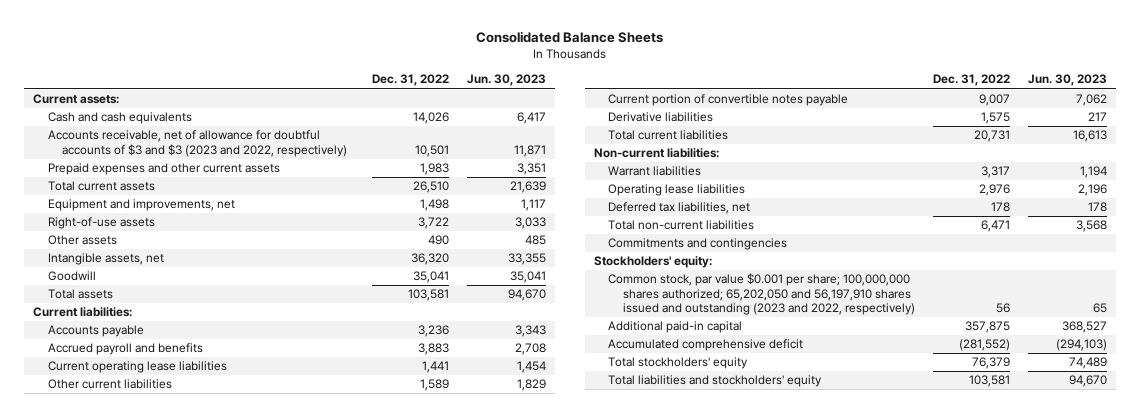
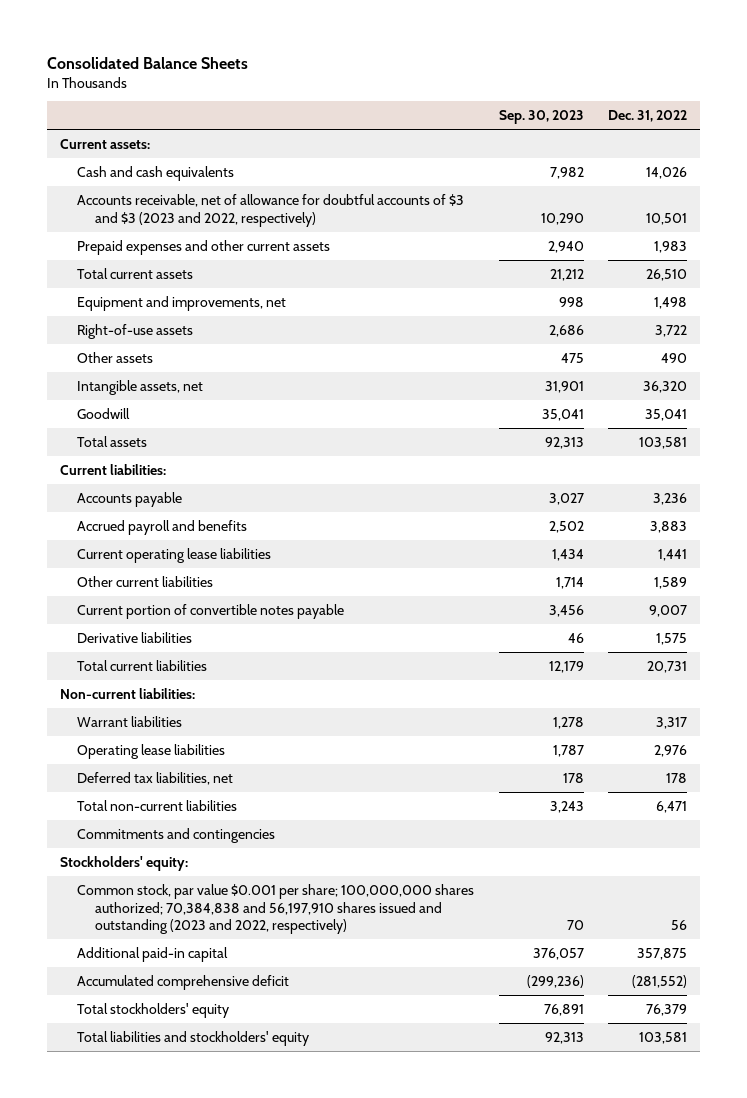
[467,74,547,87] Jun. 30, 2023 -> none
none -> [498,110,584,125] Sep. 30, 2023
[608,273,915,316] Common stock, par value $0.001 per share; 100,000,000 shares authorized; 65,202,050 and 56,197,910 shares issued and outstanding (2023 and 2022, respectively) -> [77,883,475,935] Common stock, par value $0.001 per share; 100,000,000 shares authorized; 70,384,838 and 56,197,910 shares issued and outstanding (2023 and 2022, respectively)

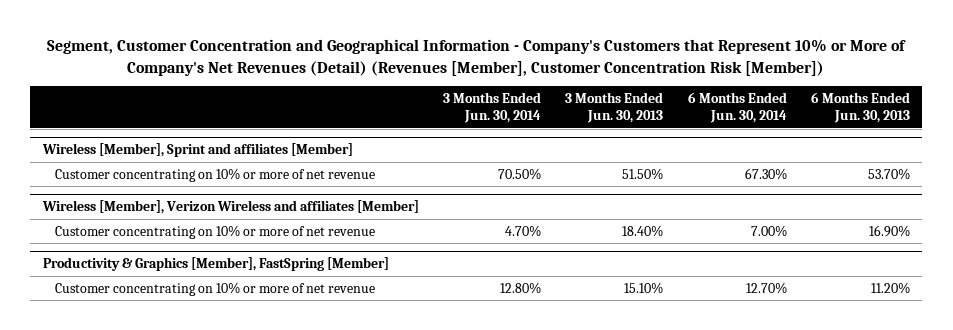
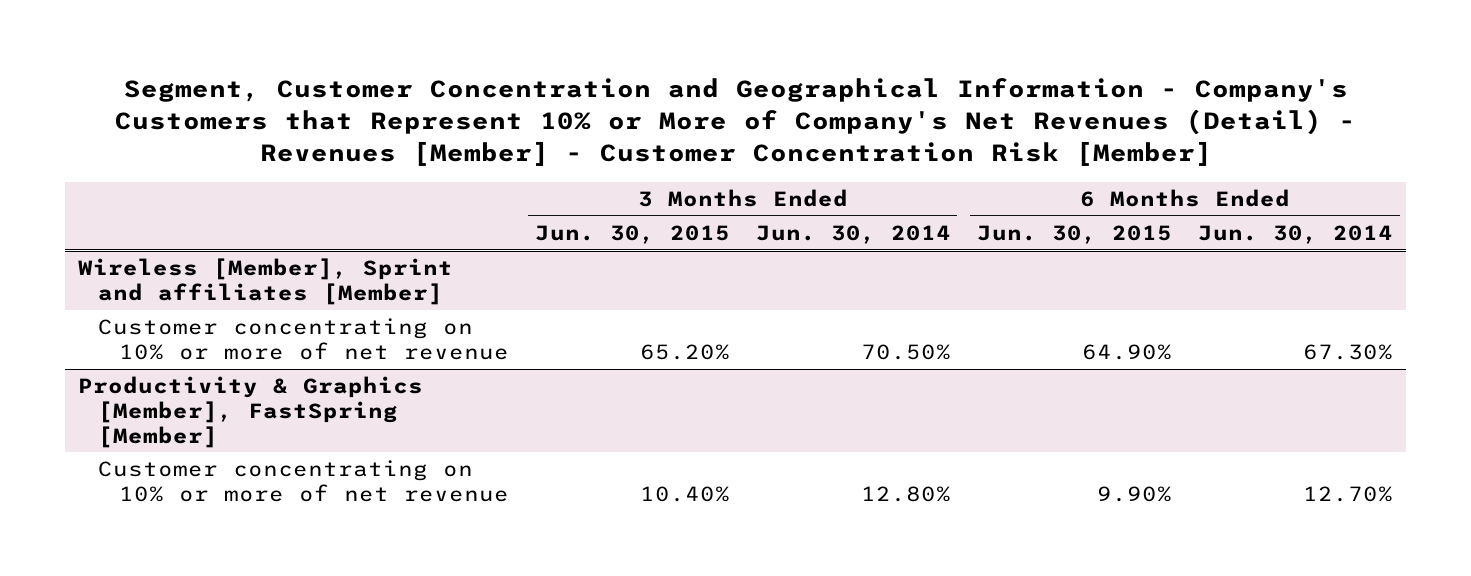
[47,39,907,76] Segment, Customer Concentration and Geographical Information - Company's Customers that Represent 10% or More of Company's Net Revenues (Detail) (Revenues [Member], Customer Concentration Risk [Member]) -> [114,78,1356,167] Segment, Customer Concentration and Geographical Information - Company's Customers that Represent 10% or More of Company's Net Revenues (Detail) - Revenues [Member] - Customer Concentration Risk [Member]
[565,91,664,124] 3 Months Ended Jun. 30, 2013 -> none
[811,91,911,124] 6 Months Ended Jun. 30, 2013 -> none
none -> [534,224,730,244] Jun. 30, 2015
none -> [976,224,1172,244] Jun. 30, 2015
[41,200,419,215] Wireless [Member], Verizon Wireless and affiliates [Member] -> none
[54,224,375,239] Customer concentrating on 10% or more of net revenue -> none

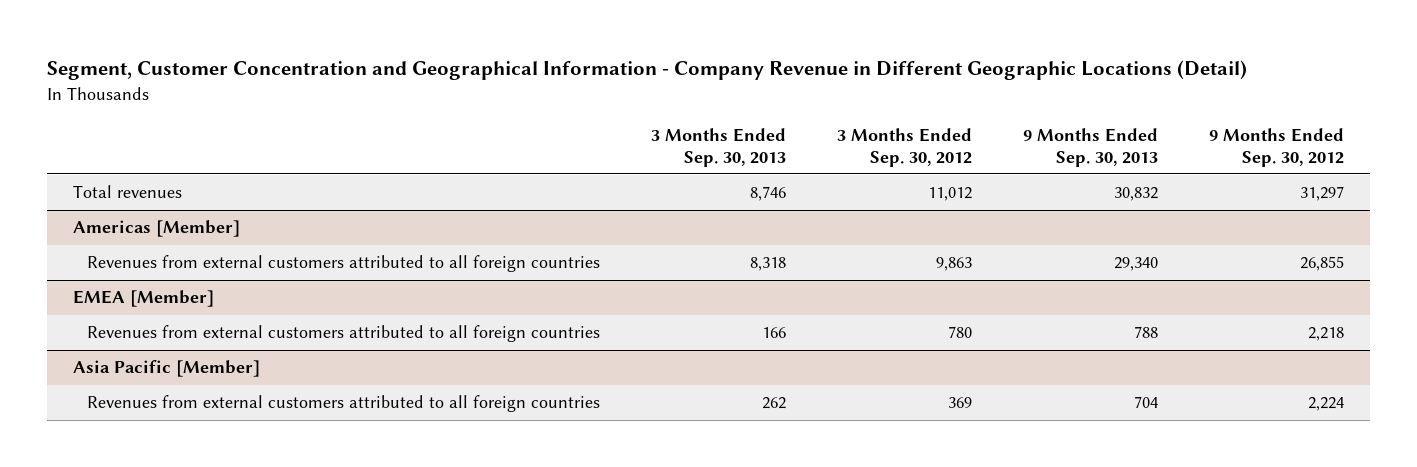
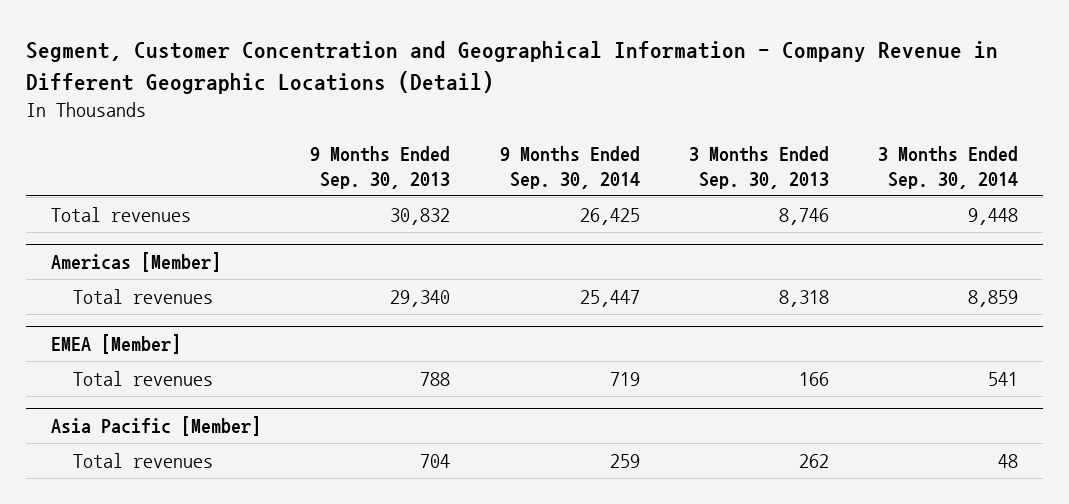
[837,127,973,167] 3 Months Ended Sep. 30, 2012 -> none
[1209,127,1345,167] 9 Months Ended Sep. 30, 2012 -> none
none -> [499,145,640,190] 9 Months Ended Sep. 30, 2014
none -> [878,145,1019,190] 3 Months Ended Sep. 30, 2014
[86,255,600,273] Revenues from external customers attributed to all foreign countries -> [72,288,213,304] Total revenues
[86,325,600,343] Revenues from external customers attributed to all foreign countries -> [72,370,213,386] Total revenues
[86,395,600,413] Revenues from external customers attributed to all foreign countries -> [72,452,213,468] Total revenues

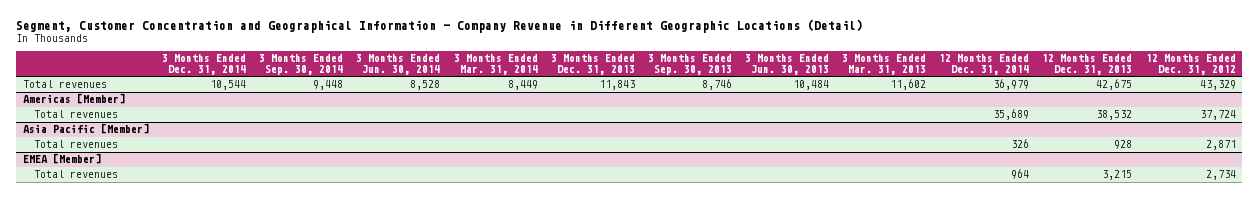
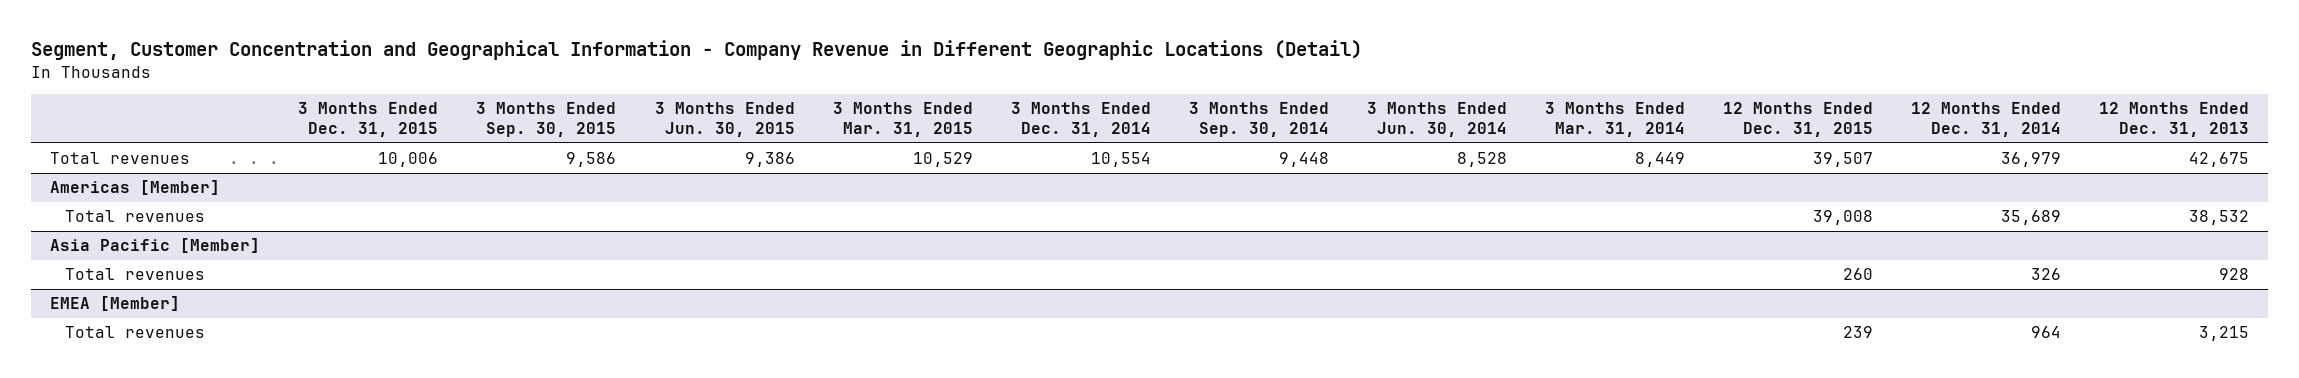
[550,54,635,75] 3 Months Ended Dec. 31, 2013 -> none
[647,54,732,75] 3 Months Ended Sep. 30, 2013 -> none
[745,54,830,75] 3 Months Ended Jun. 30, 2013 -> none
[842,54,927,75] 3 Months Ended Mar. 31, 2013 -> none
[1145,54,1236,75] 12 Months Ended Dec. 31, 2012 -> none
none -> [298,101,439,138] 3 Months Ended Dec. 31, 2015
none -> [476,101,617,138] 3 Months Ended Sep. 30, 2015
none -> [654,101,795,138] 3 Months Ended Jun. 30, 2015
none -> [832,101,973,138] 3 Months Ended Mar. 31, 2015
none -> [1722,101,1873,138] 12 Months Ended Dec. 31, 2015
[210,80,247,91] 10,544 -> [1090,152,1151,168] 10,554

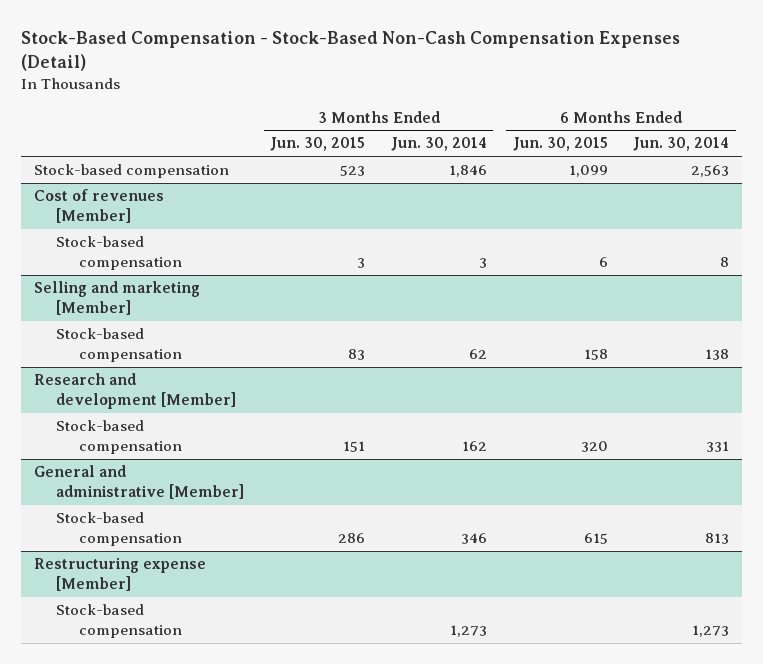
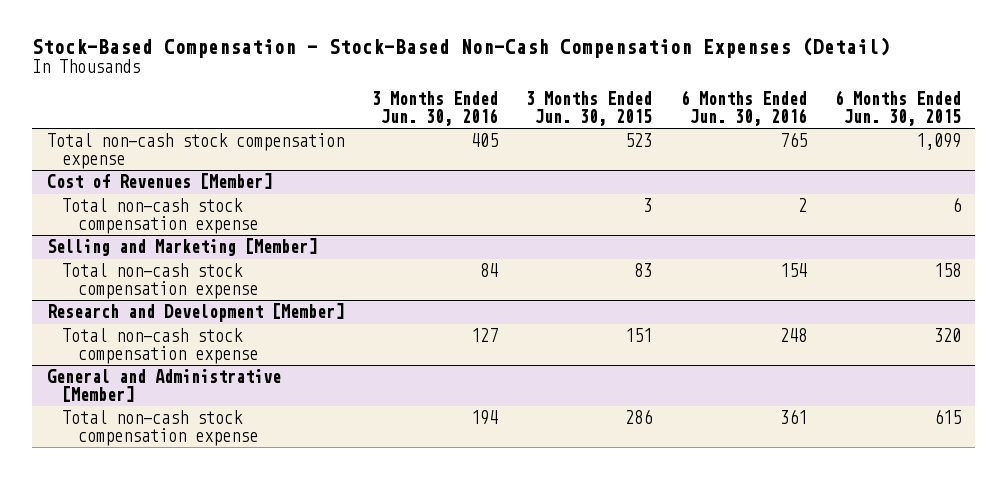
[390,137,487,152] Jun. 30, 2014 -> none
[633,137,730,152] Jun. 30, 2014 -> none
none -> [372,91,499,126] 3 Months Ended Jun. 30, 2016
none -> [680,90,807,126] 6 Months Ended Jun. 30, 2016
[56,236,183,270] Stock-based compensation -> none
[33,557,206,591] Restructuring expense [Member] -> none
[56,604,183,638] Stock-based compensation -> none
[33,164,229,179] Stock-based compensation -> [46,133,344,169] Total non-cash stock compensation expense
[33,189,164,223] Cost of revenues [Member] -> [46,173,272,190] Cost of Revenues [Member]
none -> [62,198,258,234] Total non-cash stock compensation expense
[33,281,200,315] Selling and marketing [Member] -> [46,238,317,257] Selling and Marketing [Member]
[56,328,183,362] Stock-based compensation -> [62,263,258,299] Total non-cash stock compensation expense
[33,373,237,409] Research and development [Member] -> [46,303,344,323] Research and Development [Member]
[56,420,183,454] Stock-based compensation -> [62,328,258,364] Total non-cash stock compensation expense
[33,465,245,499] General and administrative [Member] -> [46,369,281,402] General and Administrative [Member]
[56,512,183,546] Stock-based compensation -> [62,410,258,446] Total non-cash stock compensation expense

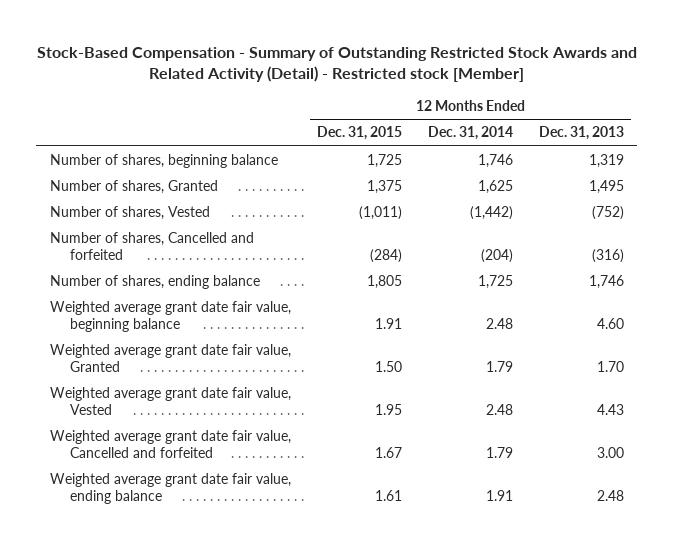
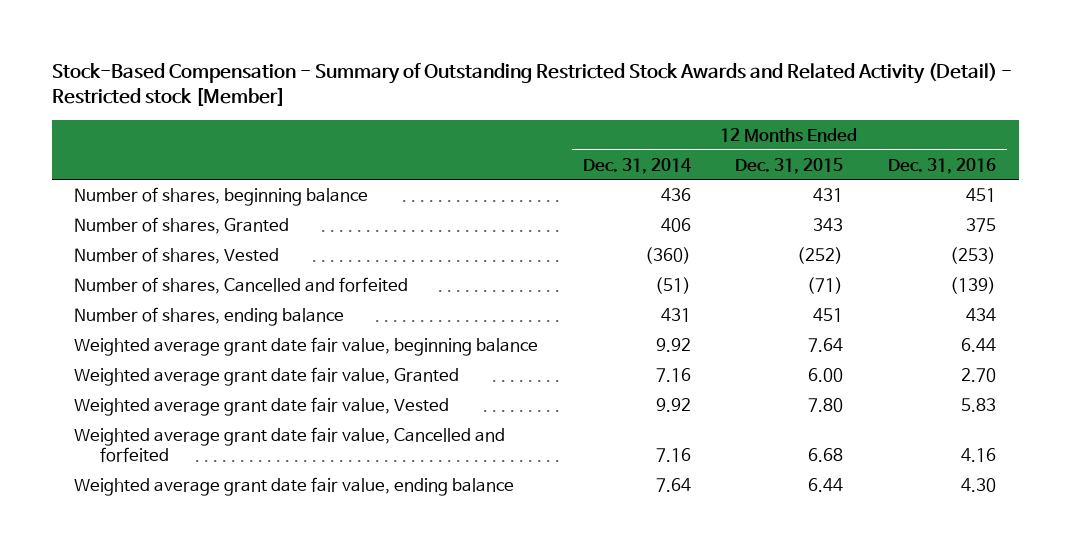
[539,126,625,141] Dec. 31, 2013 -> none
none -> [888,157,997,174] Dec. 31, 2016
[366,154,402,169] 1,725 -> [813,187,844,202] 431
[478,154,514,169] 1,746 -> [660,187,691,201] 436
[366,180,402,195] 1,375 -> [813,217,844,231] 343
[478,180,514,195] 1,625 -> [660,217,691,232] 406
[358,206,402,221] (1,011) -> [797,246,844,264] (252)
[470,206,514,221] (1,442) -> [644,246,691,264] (360)
[369,248,402,263] (284) -> [807,276,844,294] (71)
[481,248,514,263] (204) -> [654,276,691,294] (51)
[366,275,402,290] 1,805 -> [813,307,844,322] 451
[478,275,514,290] 1,725 -> [660,307,691,322] 431
[374,317,402,329] 1.91 -> [808,337,844,352] 7.64
[486,317,514,329] 2.48 -> [655,337,691,352] 9.92
[374,360,402,372] 1.50 -> [808,367,844,382] 6.00
[486,360,514,372] 1.79 -> [655,367,691,382] 7.16
[374,403,402,415] 1.95 -> [808,397,844,412] 7.80
[486,403,514,415] 2.48 -> [655,397,691,412] 9.92
[374,446,402,458] 1.67 -> [808,447,844,462] 6.68
[486,446,514,458] 1.79 -> [655,447,691,462] 7.16
[374,489,402,501] 1.61 -> [808,477,844,492] 6.44
[486,489,514,501] 1.91 -> [655,477,691,492] 7.64

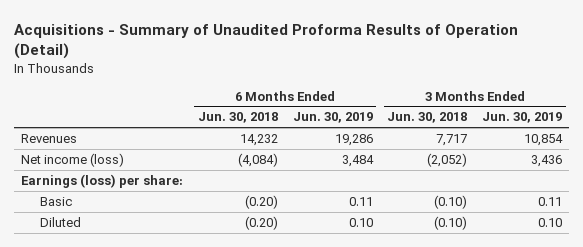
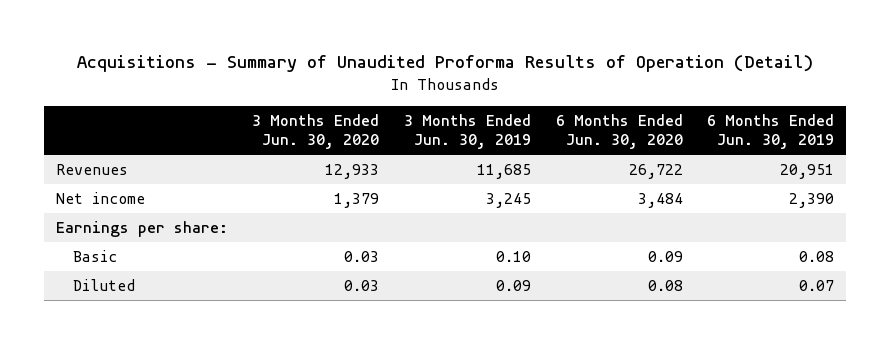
[198,112,279,124] Jun. 30, 2018 -> none
[387,112,468,124] Jun. 30, 2018 -> none
none -> [252,113,380,150] 3 Months Ended Jun. 30, 2020
none -> [555,113,683,150] 6 Months Ended Jun. 30, 2020
[334,133,373,146] 19,286 -> [780,164,835,180] 20,951
[523,133,563,146] 10,854 -> [477,164,532,180] 11,685
[21,152,125,167] Net income (loss) -> [55,192,145,205] Net income
[341,154,374,167] 3,484 -> [789,193,835,209] 2,390
[530,154,562,167] 3,436 -> [486,193,532,209] 3,245
[21,173,184,188] Earnings (loss) per share: -> [55,221,228,238] Earnings per share:
[348,196,373,206] 0.11 -> [799,251,835,263] 0.08
[537,196,562,206] 0.11 -> [496,251,532,263] 0.10
[348,217,373,227] 0.10 -> [799,280,835,292] 0.07
[537,217,562,227] 0.10 -> [496,280,532,292] 0.09

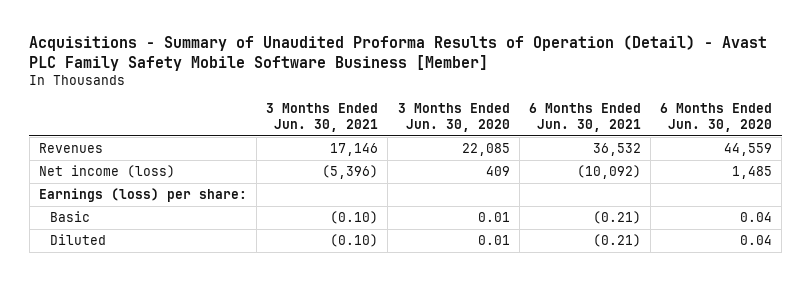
[77,55,814,73] Acquisitions - Summary of Unaudited Proforma Results of Operation (Detail) -> [29,35,768,71] Acquisitions - Summary of Unaudited Proforma Results of Operation (Detail) - Avast PLC Family Safety Mobile Software Business [Member]
[404,113,532,150] 3 Months Ended Jun. 30, 2019 -> none
[707,113,835,150] 6 Months Ended Jun. 30, 2019 -> none
none -> [266,103,379,132] 3 Months Ended Jun. 30, 2021
none -> [528,103,641,132] 6 Months Ended Jun. 30, 2021
[325,164,380,180] 12,933 -> [461,143,510,157] 22,085
[628,164,683,180] 26,722 -> [724,143,773,157] 44,559
[55,192,145,205] Net income -> [38,165,175,179] Net income (loss)
[334,193,380,209] 1,379 -> [485,166,510,177] 409
[637,193,683,209] 3,484 -> [732,166,773,180] 1,485
[55,221,228,238] Earnings per share: -> [38,188,247,203] Earnings (loss) per share:
[344,251,380,263] 0.03 -> [477,212,510,223] 0.01
[647,251,683,263] 0.09 -> [740,212,773,223] 0.04
[344,280,380,292] 0.03 -> [477,235,510,246] 0.01
[647,280,683,292] 0.08 -> [740,235,773,246] 0.04

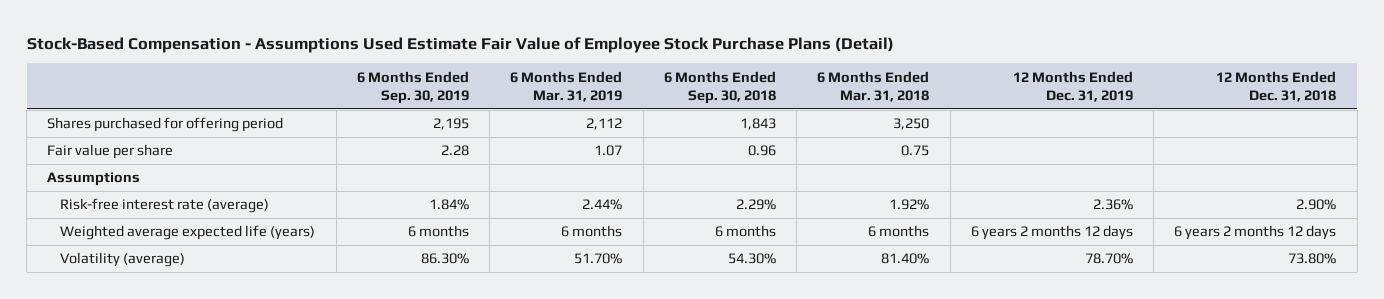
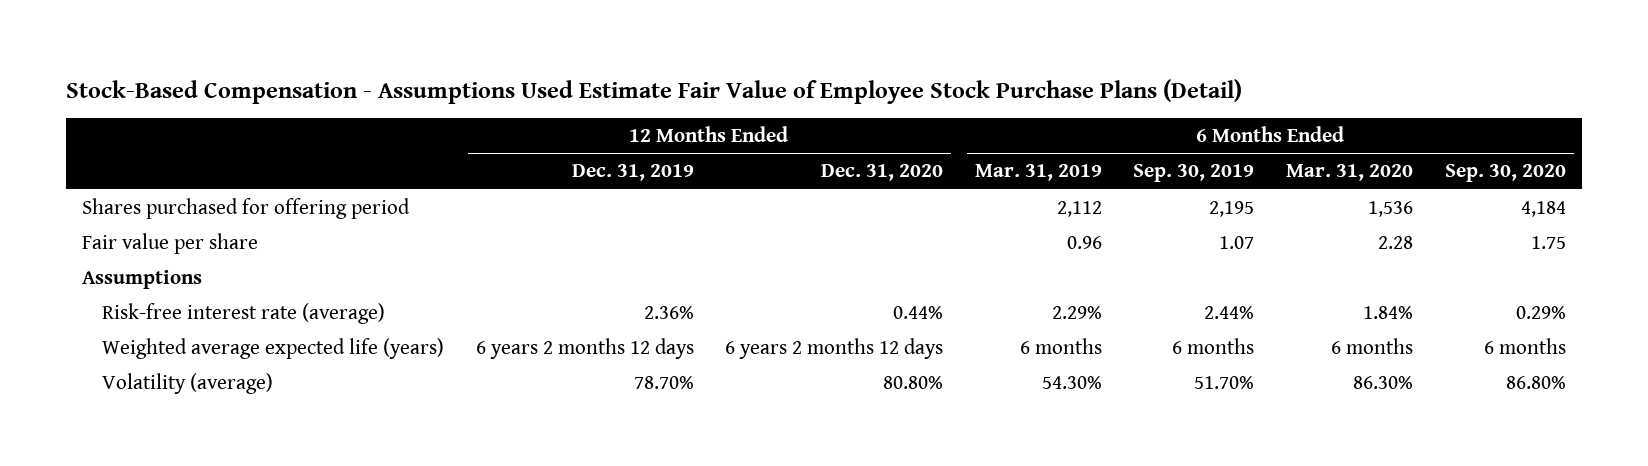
[663,70,776,105] 6 Months Ended Sep. 30, 2018 -> none
[817,70,930,103] 6 Months Ended Mar. 31, 2018 -> none
[1216,70,1337,103] 12 Months Ended Dec. 31, 2018 -> none
none -> [821,164,944,182] Dec. 31, 2020
none -> [1286,164,1414,182] Mar. 31, 2020
none -> [1444,164,1566,183] Sep. 30, 2020
[440,145,469,157] 2.28 -> [1219,235,1255,249] 1.07
[594,145,623,157] 1.07 -> [1066,235,1102,249] 0.96
[428,199,469,211] 1.84% -> [1204,305,1255,319] 2.44%
[582,199,623,211] 2.44% -> [1051,305,1102,319] 2.29%
[420,253,469,265] 86.30% -> [1194,375,1255,389] 51.70%
[574,253,623,265] 51.70% -> [1041,375,1102,389] 54.30%

